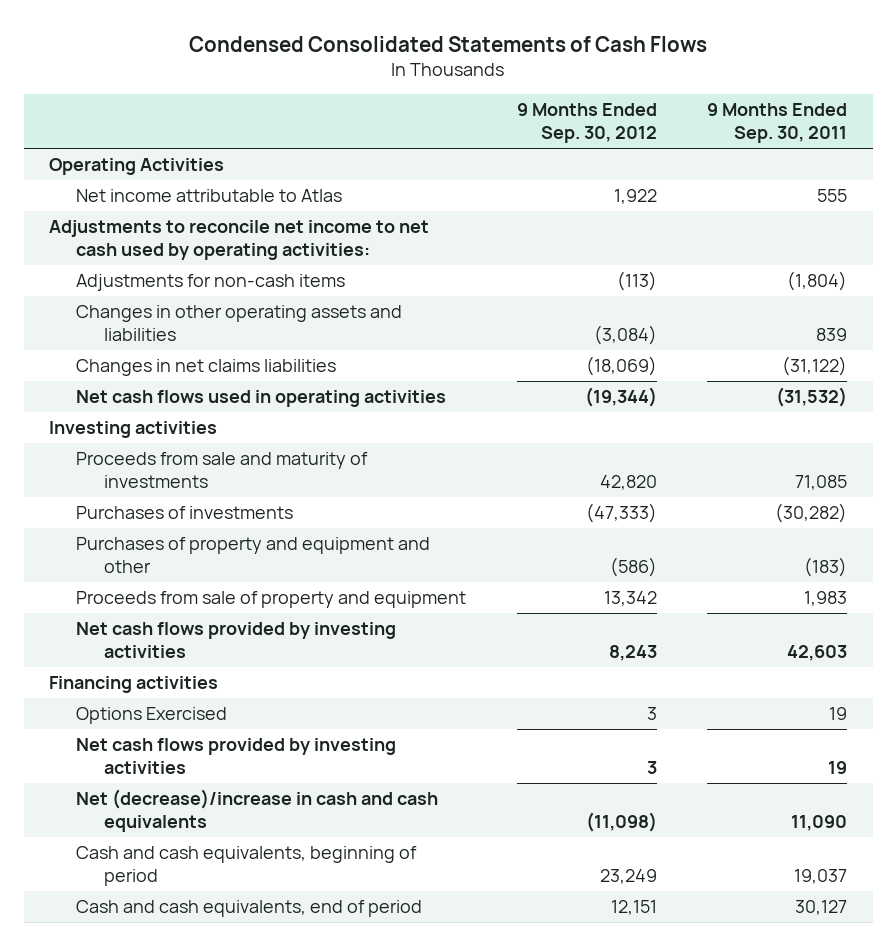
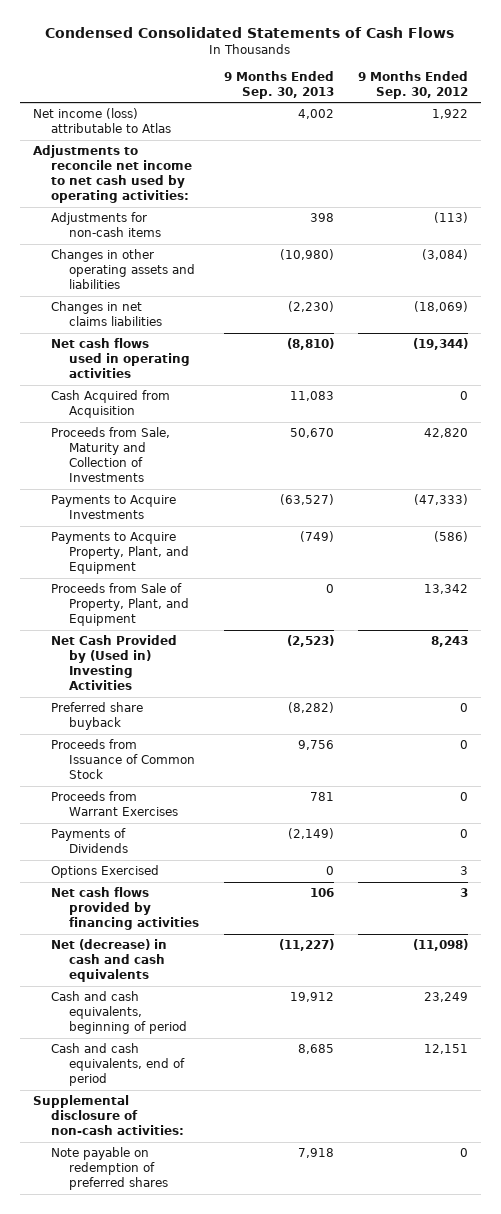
[707,103,848,144] 9 Months Ended Sep. 30, 2011 -> none
none -> [223,70,334,99] 9 Months Ended Sep. 30, 2013
[49,158,225,176] Operating Activities -> none
[76,189,343,203] Net income attributable to Atlas -> [32,108,171,134] Net income (loss) attributable to Atlas
[49,421,218,439] Investing activities -> none
[49,676,219,694] Financing activities -> none
none -> [50,390,170,419] Cash Acquired from Acquisition
[76,452,369,489] Proceeds from sale and maturity of investments -> [50,427,170,483] Proceeds from Sale, Maturity and Collection of Investments
[76,506,294,520] Purchases of investments -> [50,495,176,520] Payments to Acquire Investments
[76,537,431,574] Purchases of property and equipment and other -> [50,532,190,575] Payments to Acquire Property, Plant, and Equipment
[76,591,467,609] Proceeds from sale of property and equipment -> [50,583,190,627] Proceeds from Sale of Property, Plant, and Equipment
[76,622,397,659] Net cash flows provided by investing activities -> [50,635,177,691] Net Cash Provided by (Used in) Investing Activities
none -> [50,702,143,731] Preferred share buyback
none -> [50,739,196,780] Proceeds from Issuance of Common Stock
none -> [50,791,179,817] Proceeds from Warrant Exercises
none -> [50,828,129,854] Payments of Dividends
[76,738,397,775] Net cash flows provided by investing activities -> [50,887,200,931] Net cash flows provided by financing activities
[76,789,439,833] Net (decrease)/increase in cash and cash equivalents -> [50,939,167,983] Net (decrease) in cash and cash equivalents
none -> [32,1095,184,1136] Supplemental disclosure of non-cash activities:
none -> [50,1147,169,1191] Note payable on redemption of preferred shares

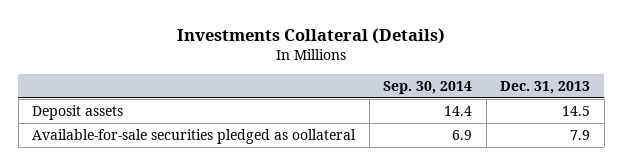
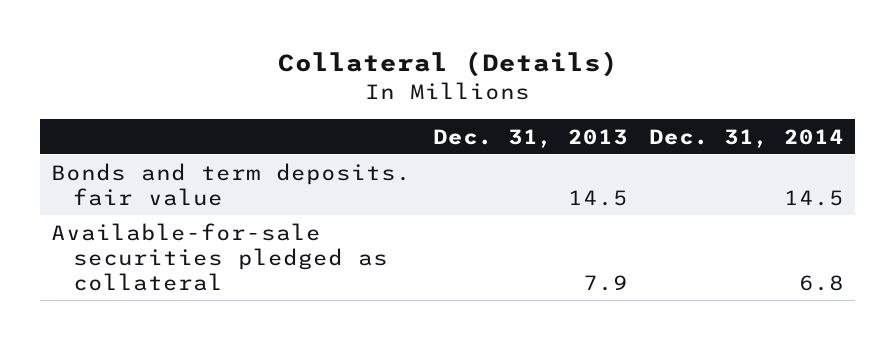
[177,27,446,44] Investments Collateral (Details) -> [277,51,618,78] Collateral (Details)
[383,80,473,94] Sep. 30, 2014 -> none
none -> [649,128,845,148] Dec. 31, 2014
[32,104,124,120] Deposit assets -> [50,162,411,206] Bonds and term deposits. fair value
[32,128,357,144] Available-for-sale securities pledged as oollateral -> [50,222,389,291] Available-for-sale securities pledged as collateral

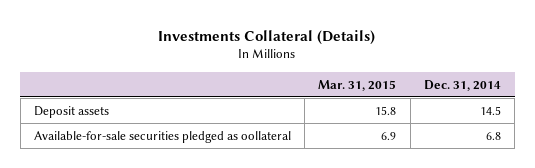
[277,51,618,78] Collateral (Details) -> [158,29,376,45] Investments Collateral (Details)
[432,128,628,148] Dec. 31, 2013 -> none
none -> [318,79,397,91] Mar. 31, 2015
[50,162,411,206] Bonds and term deposits. fair value -> [33,105,109,118] Deposit assets
[50,222,389,291] Available-for-sale securities pledged as collateral -> [33,130,291,143] Available-for-sale securities pledged as oollateral

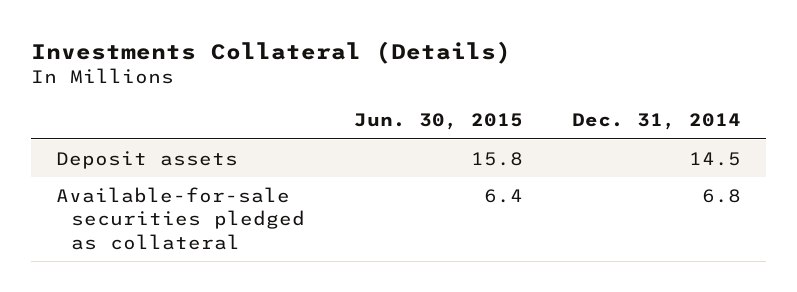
[318,79,397,91] Mar. 31, 2015 -> none
none -> [354,113,524,131] Jun. 30, 2015
[33,130,291,143] Available-for-sale securities pledged as oollateral -> [55,187,305,250] Available-for-sale securities pledged as collateral

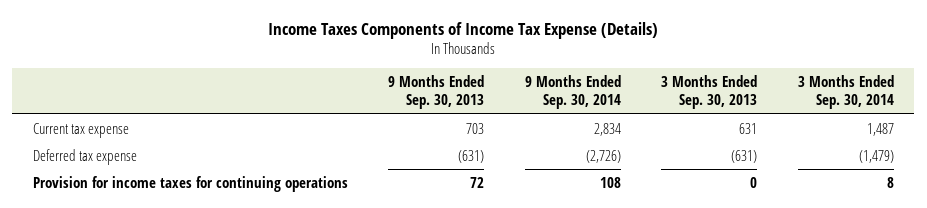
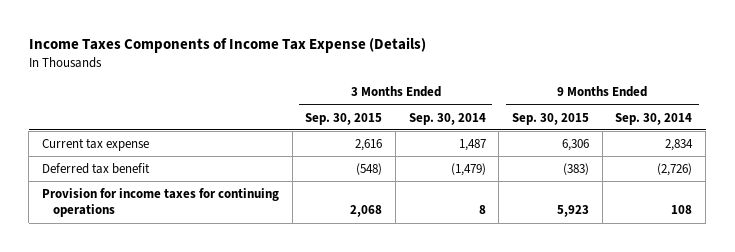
[388,74,485,110] 9 Months Ended Sep. 30, 2013 -> none
[661,74,758,110] 3 Months Ended Sep. 30, 2013 -> none
none -> [305,112,383,125] Sep. 30, 2015
none -> [512,112,590,125] Sep. 30, 2015
[32,148,137,165] Deferred tax expense -> [42,162,151,174] Deferred tax benefit

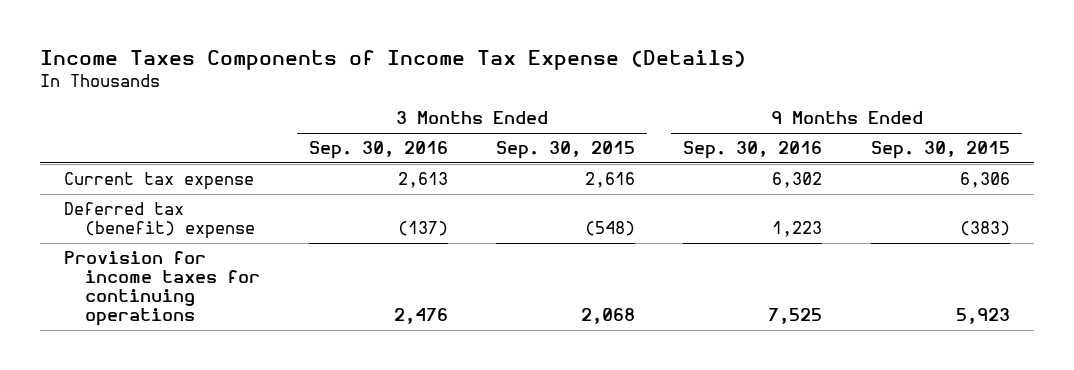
[408,112,486,125] Sep. 30, 2014 -> none
[615,112,693,125] Sep. 30, 2014 -> none
none -> [308,141,448,160] Sep. 30, 2016
none -> [683,141,823,160] Sep. 30, 2016
[42,162,151,174] Deferred tax benefit -> [63,202,256,240] Deferred tax (benefit) expense

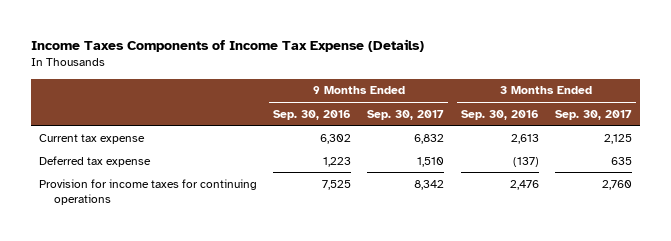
[496,141,636,160] Sep. 30, 2015 -> none
[870,141,1010,160] Sep. 30, 2015 -> none
none -> [367,109,445,120] Sep. 30, 2017
none -> [554,109,632,120] Sep. 30, 2017
[63,202,256,240] Deferred tax (benefit) expense -> [39,155,152,167] Deferred tax expense

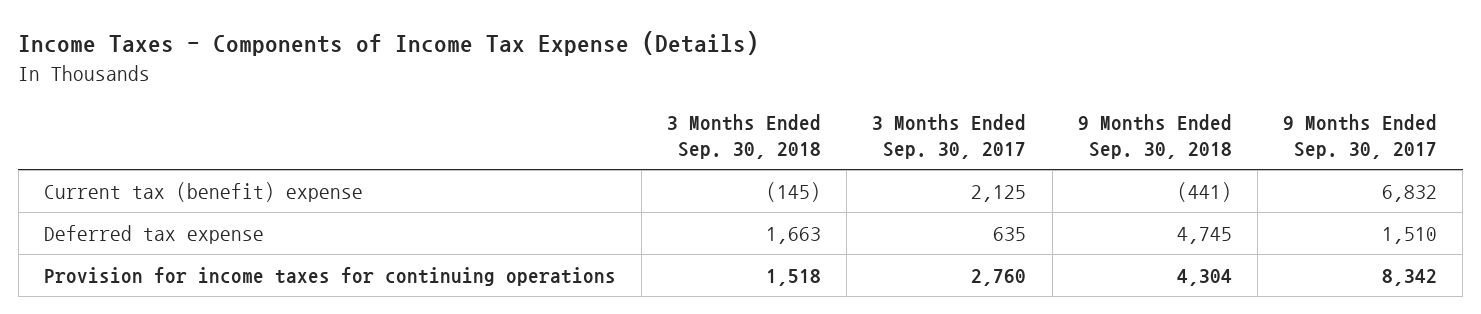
[31,38,425,52] Income Taxes Components of Income Tax Expense (Details) -> [18,31,760,57] Income Taxes - Components of Income Tax Expense (Details)
[273,109,352,120] Sep. 30, 2016 -> none
[460,109,539,120] Sep. 30, 2016 -> none
none -> [667,114,822,159] 3 Months Ended Sep. 30, 2018
none -> [1077,114,1232,159] 9 Months Ended Sep. 30, 2018
[39,133,146,144] Current tax expense -> [43,182,363,203] Current tax (benefit) expense

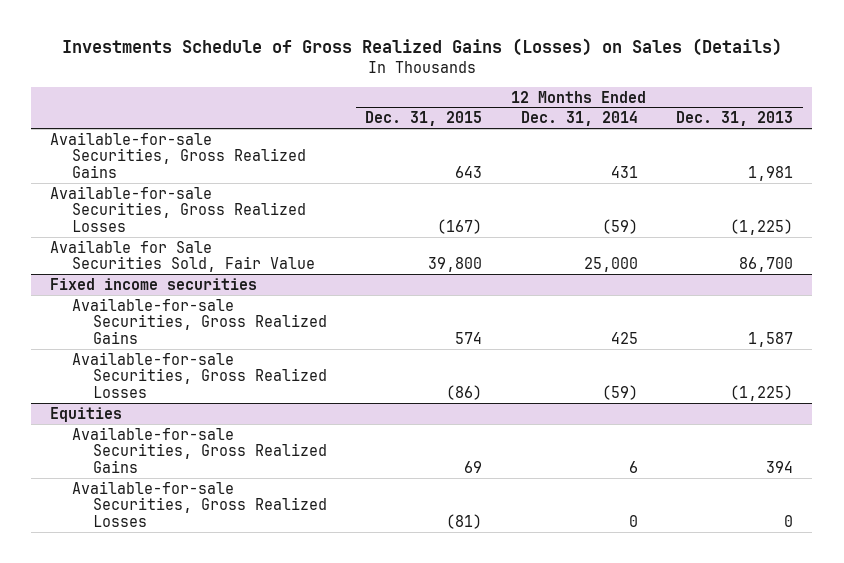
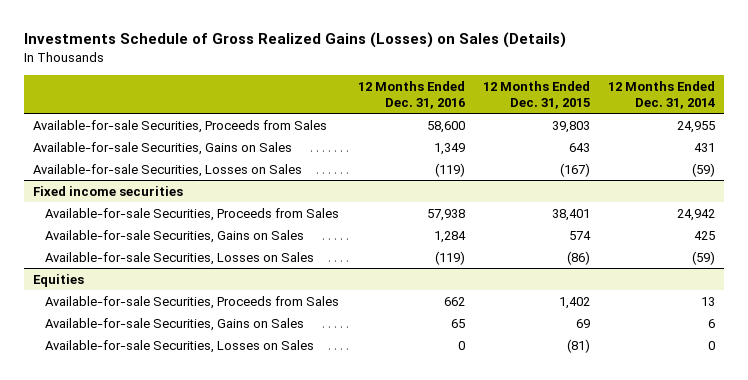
[676,111,794,127] Dec. 31, 2013 -> none
none -> [357,81,465,109] 12 Months Ended Dec. 31, 2016
[50,239,315,273] Available for Sale Securities Sold, Fair Value -> none
none -> [32,119,327,133] Available-for-sale Securities, Proceeds from Sales
[50,131,306,178] Available-for-sale Securities, Gross Realized Gains -> [32,141,292,155] Available-for-sale Securities, Gains on Sales
[50,185,306,232] Available-for-sale Securities, Gross Realized Losses -> [32,163,302,177] Available-for-sale Securities, Losses on Sales
none -> [45,207,340,221] Available-for-sale Securities, Proceeds from Sales
[71,297,327,344] Available-for-sale Securities, Gross Realized Gains -> [45,229,305,243] Available-for-sale Securities, Gains on Sales
[71,351,327,398] Available-for-sale Securities, Gross Realized Losses -> [45,251,315,265] Available-for-sale Securities, Losses on Sales
none -> [45,295,340,309] Available-for-sale Securities, Proceeds from Sales
[71,426,327,473] Available-for-sale Securities, Gross Realized Gains -> [45,317,305,331] Available-for-sale Securities, Gains on Sales
[71,480,327,527] Available-for-sale Securities, Gross Realized Losses -> [45,339,315,353] Available-for-sale Securities, Losses on Sales

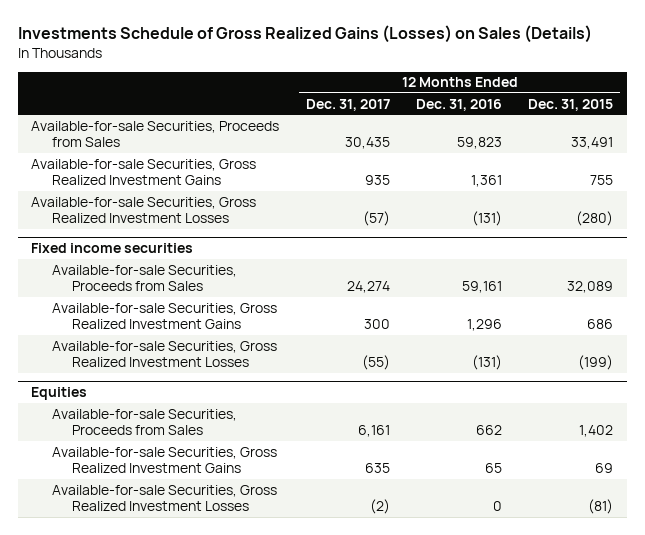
[607,81,715,109] 12 Months Ended Dec. 31, 2014 -> none
none -> [305,98,390,111] Dec. 31, 2017
[426,120,465,133] 58,600 -> [457,137,503,150] 59,823
[551,120,590,133] 39,803 -> [571,137,614,150] 33,491
[32,141,292,155] Available-for-sale Securities, Gains on Sales -> [31,158,257,186] Available-for-sale Securities, Gross Realized Investment Gains
[433,142,465,155] 1,349 -> [471,175,503,188] 1,361
[568,142,590,152] 643 -> [590,175,614,186] 755
[32,163,302,177] Available-for-sale Securities, Losses on Sales -> [31,196,257,224] Available-for-sale Securities, Gross Realized Investment Losses
[434,162,465,177] (119) -> [472,211,503,227] (131)
[559,162,590,177] (167) -> [576,211,614,227] (280)
[426,208,465,221] 57,938 -> [462,281,503,294] 59,161
[551,208,590,221] 38,401 -> [567,281,614,294] 32,089
[45,229,305,243] Available-for-sale Securities, Gains on Sales -> [51,302,277,330] Available-for-sale Securities, Gross Realized Investment Gains
[433,230,466,243] 1,284 -> [467,319,503,332] 1,296
[568,230,591,240] 574 -> [587,319,614,330] 686
[45,251,315,265] Available-for-sale Securities, Losses on Sales -> [51,340,277,368] Available-for-sale Securities, Gross Realized Investment Losses
[434,250,465,265] (119) -> [472,355,503,371] (131)
[566,250,590,265] (86) -> [578,355,614,371] (199)
[45,317,305,331] Available-for-sale Securities, Gains on Sales -> [51,446,277,474] Available-for-sale Securities, Gross Realized Investment Gains
[45,339,315,353] Available-for-sale Securities, Losses on Sales -> [51,484,277,512] Available-for-sale Securities, Gross Realized Investment Losses

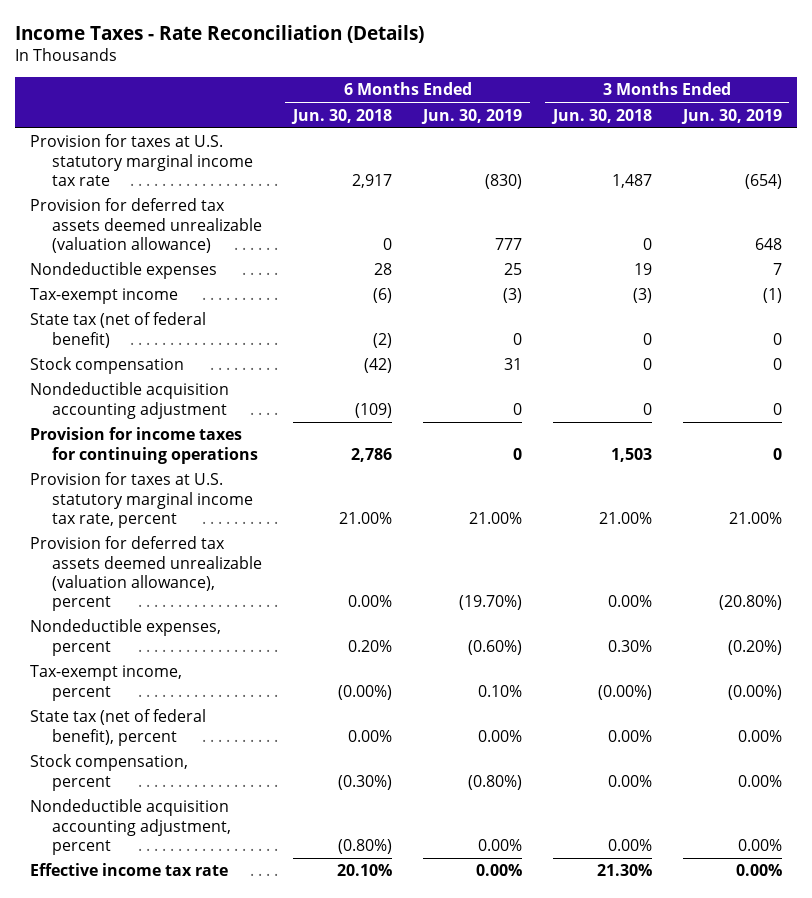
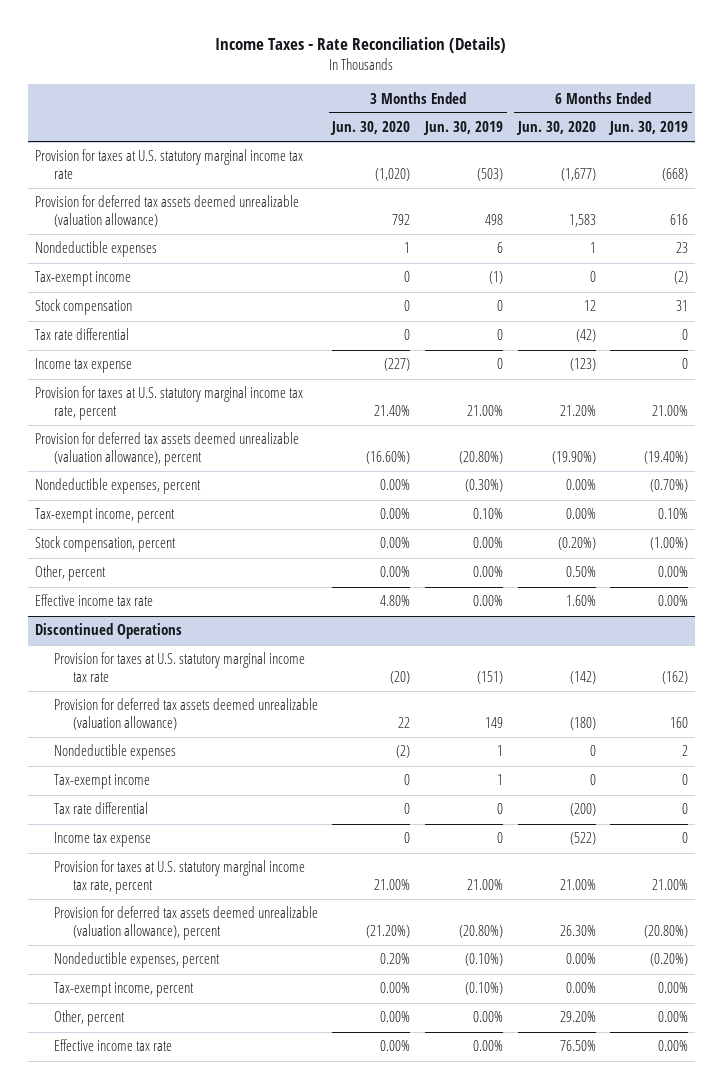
[291,108,393,124] Jun. 30, 2018 -> none
[550,108,652,124] Jun. 30, 2018 -> none
none -> [330,121,411,136] Jun. 30, 2020
none -> [515,121,596,136] Jun. 30, 2020
[30,312,207,348] State tax (net of federal benefit) -> none
[484,174,522,190] (830) -> [662,168,689,182] (668)
[744,174,782,190] (654) -> [476,168,503,182] (503)
[494,238,522,251] 777 -> [670,214,689,226] 616
[754,238,782,251] 648 -> [484,214,503,226] 498
[503,263,522,276] 25 -> [676,242,689,254] 23
[772,263,782,276] 7 -> [496,242,503,254] 6
[502,288,522,304] (3) -> [674,271,689,285] (2)
[30,382,230,419] Nondeductible acquisition accounting adjustment -> none
none -> [34,328,129,341] Tax rate differential
[30,427,259,464] Provision for income taxes for continuing operations -> [34,358,132,374] Income tax expense
[30,709,207,746] State tax (net of federal benefit), percent -> none
[30,799,232,856] Nondeductible acquisition accounting adjustment, percent -> none
[458,595,522,611] (19.70%) -> [644,451,689,465] (19.40%)
[467,639,522,655] (0.60%) -> [650,479,689,493] (0.70%)
[727,639,782,655] (0.20%) -> [464,479,503,493] (0.30%)
[727,684,782,700] (0.00%) -> [472,508,503,520] 0.10%
[467,774,522,790] (0.80%) -> [650,537,689,551] (1.00%)
none -> [34,565,106,582] Other, percent
none -> [34,623,182,640] Discontinued Operations
none -> [53,652,305,683] Provision for taxes at U.S. statutory marginal income tax rate
none -> [53,698,318,731] Provision for deferred tax assets deemed unrealizable (valuation allowance)
none -> [53,744,176,761] Nondeductible expenses
none -> [53,774,150,790] Tax-exempt income
none -> [53,802,148,815] Tax rate differential
none -> [53,832,151,848] Income tax expense
none -> [53,860,305,895] Provision for taxes at U.S. statutory marginal income tax rate, percent
none -> [53,906,318,941] Provision for deferred tax assets deemed unrealizable (valuation allowance), percent
none -> [53,952,220,969] Nondeductible expenses, percent
none -> [53,982,194,998] Tax-exempt income, percent
none -> [53,1010,125,1027] Other, percent
none -> [53,1039,172,1052] Effective income tax rate

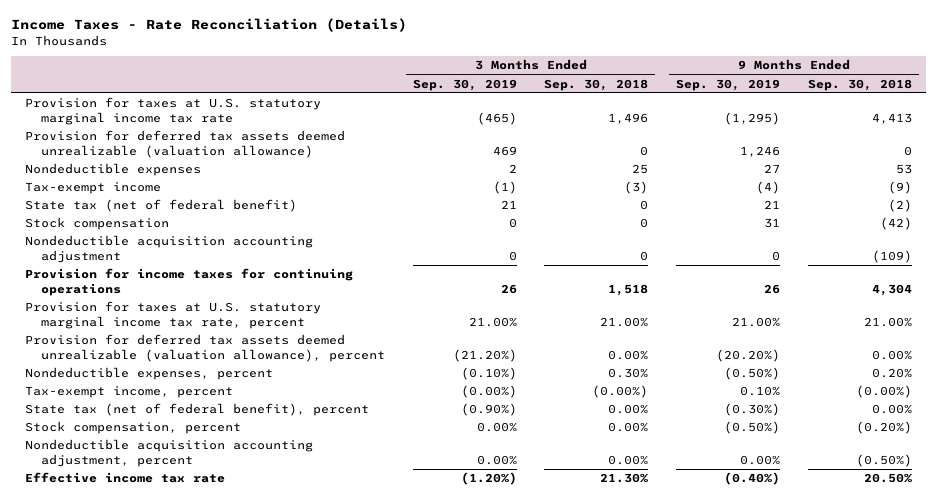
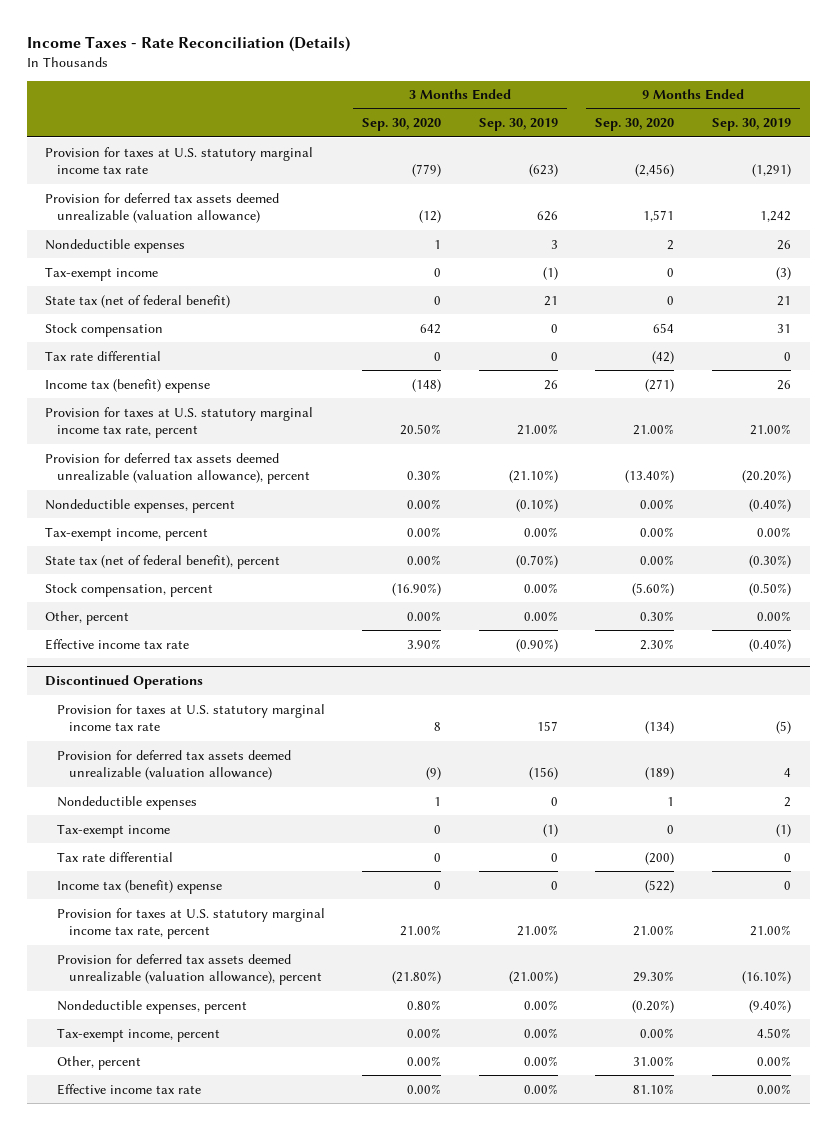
[544,78,649,91] Sep. 30, 2018 -> none
[807,78,912,91] Sep. 30, 2018 -> none
none -> [362,118,442,132] Sep. 30, 2020
none -> [595,118,675,132] Sep. 30, 2020
[476,111,517,125] (465) -> [528,164,558,178] (623)
[724,111,781,125] (1,295) -> [751,164,791,178] (1,291)
[492,145,517,156] 469 -> [536,211,558,222] 626
[740,145,781,157] 1,246 -> [759,211,791,223] 1,242
[508,164,517,174] 2 -> [550,239,558,249] 3
[764,164,781,174] 27 -> [776,239,791,250] 26
[756,181,781,195] (4) -> [775,266,791,280] (3)
[25,235,314,263] Nondeductible acquisition accounting adjustment -> none
none -> [45,350,162,361] Tax rate differential
[25,268,354,296] Provision for income taxes for continuing operations -> [45,378,211,393] Income tax (benefit) expense
[452,348,517,362] (21.20%) -> [508,470,558,484] (21.10%)
[724,367,781,381] (0.50%) -> [748,498,791,512] (0.40%)
[460,385,517,399] (0.00%) -> [523,526,558,537] 0.00%
[740,386,781,397] 0.10% -> [756,526,791,537] 0.00%
[460,403,517,417] (0.90%) -> [515,554,558,568] (0.70%)
[25,439,314,467] Nondeductible acquisition accounting adjustment, percent -> none
none -> [45,610,130,625] Other, percent
[460,472,517,486] (1.20%) -> [515,638,558,652] (0.90%)
none -> [45,675,204,690] Discontinued Operations
none -> [56,703,325,732] Provision for taxes at U.S. statutory marginal income tax rate
none -> [56,749,291,781] Provision for deferred tax assets deemed unrealizable (valuation allowance)
none -> [56,795,197,810] Nondeductible expenses
none -> [56,823,170,838] Tax-exempt income
none -> [56,851,173,862] Tax rate differential
none -> [56,879,222,894] Income tax (benefit) expense
none -> [56,907,325,940] Provision for taxes at U.S. statutory marginal income tax rate, percent
none -> [56,953,322,986] Provision for deferred tax assets deemed unrealizable (valuation allowance), percent
none -> [56,999,247,1014] Nondeductible expenses, percent
none -> [56,1027,220,1042] Tax-exempt income, percent
none -> [56,1055,141,1070] Other, percent
none -> [56,1083,201,1095] Effective income tax rate

